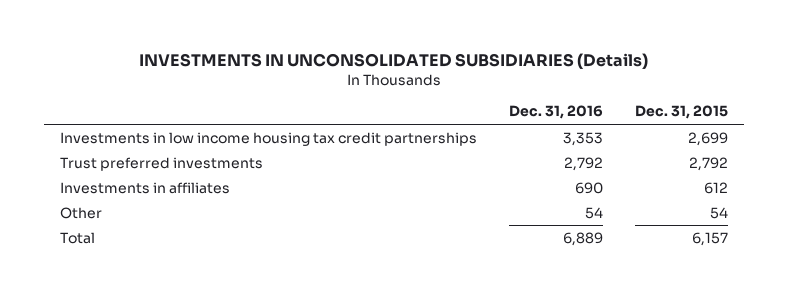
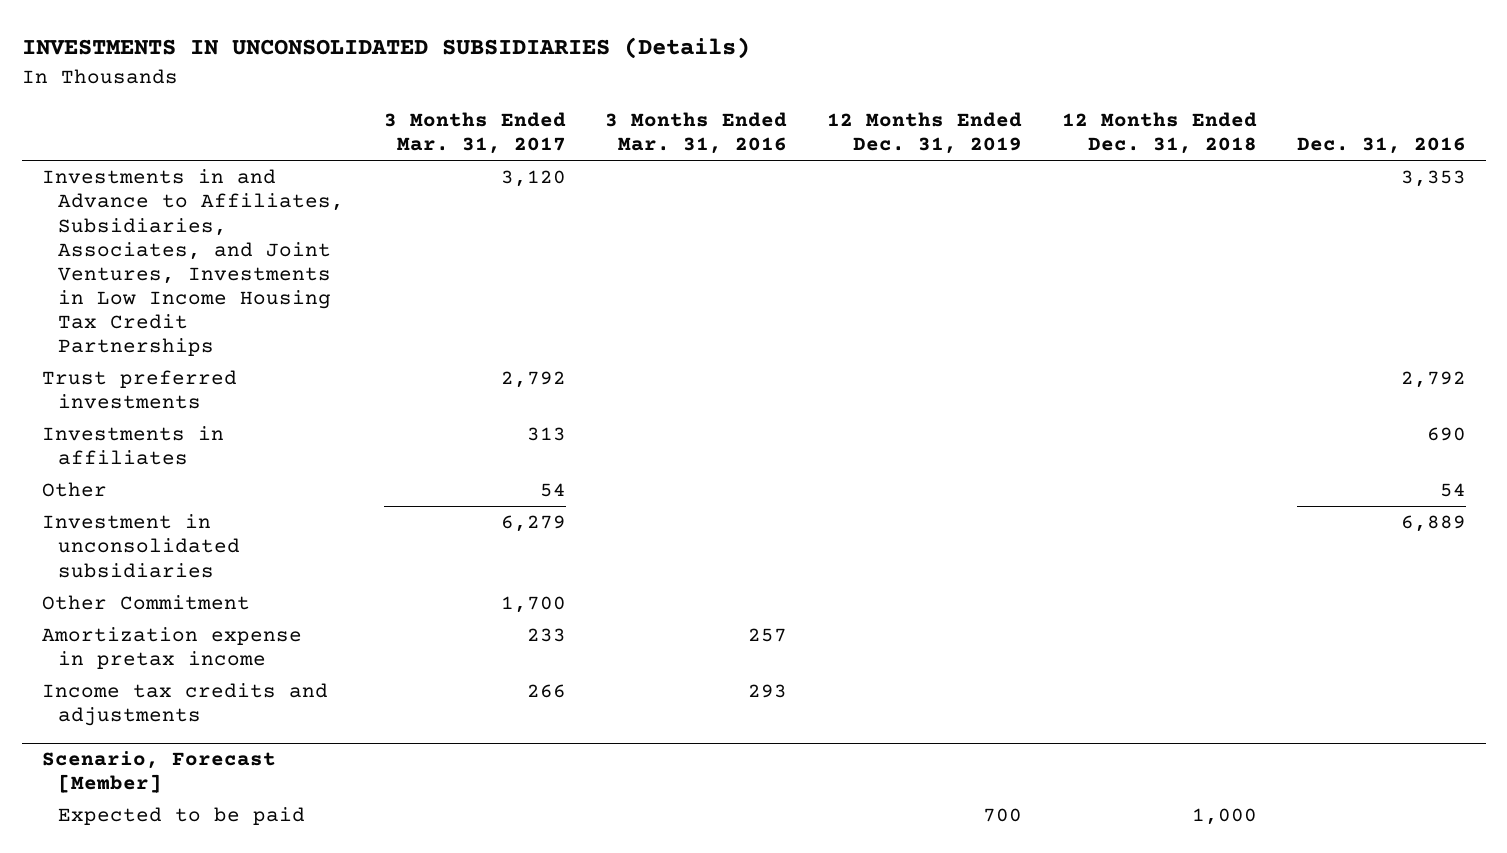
[635,105,729,120] Dec. 31, 2015 -> none
none -> [383,111,566,155] 3 Months Ended Mar. 31, 2017
none -> [605,111,788,155] 3 Months Ended Mar. 31, 2016
none -> [827,111,1023,155] 12 Months Ended Dec. 31, 2019
none -> [1061,111,1257,155] 12 Months Ended Dec. 31, 2018
[60,131,478,146] Investments in low income housing tax credit partnerships -> [41,169,344,357] Investments in and Advance to Affiliates, Subsidiaries, Associates, and Joint Ventures, Investments in Low Income Housing Tax Credit Partnerships
[60,231,96,244] Total -> [41,514,240,578] Investment in unconsolidated subsidiaries
none -> [41,595,250,611] Other Commitment
none -> [41,627,302,670] Amortization expense in pretax income
none -> [41,683,328,727] Income tax credits and adjustments
none -> [41,751,276,794] Scenario, Forecast [Member]
none -> [57,807,305,826] Expected to be paid

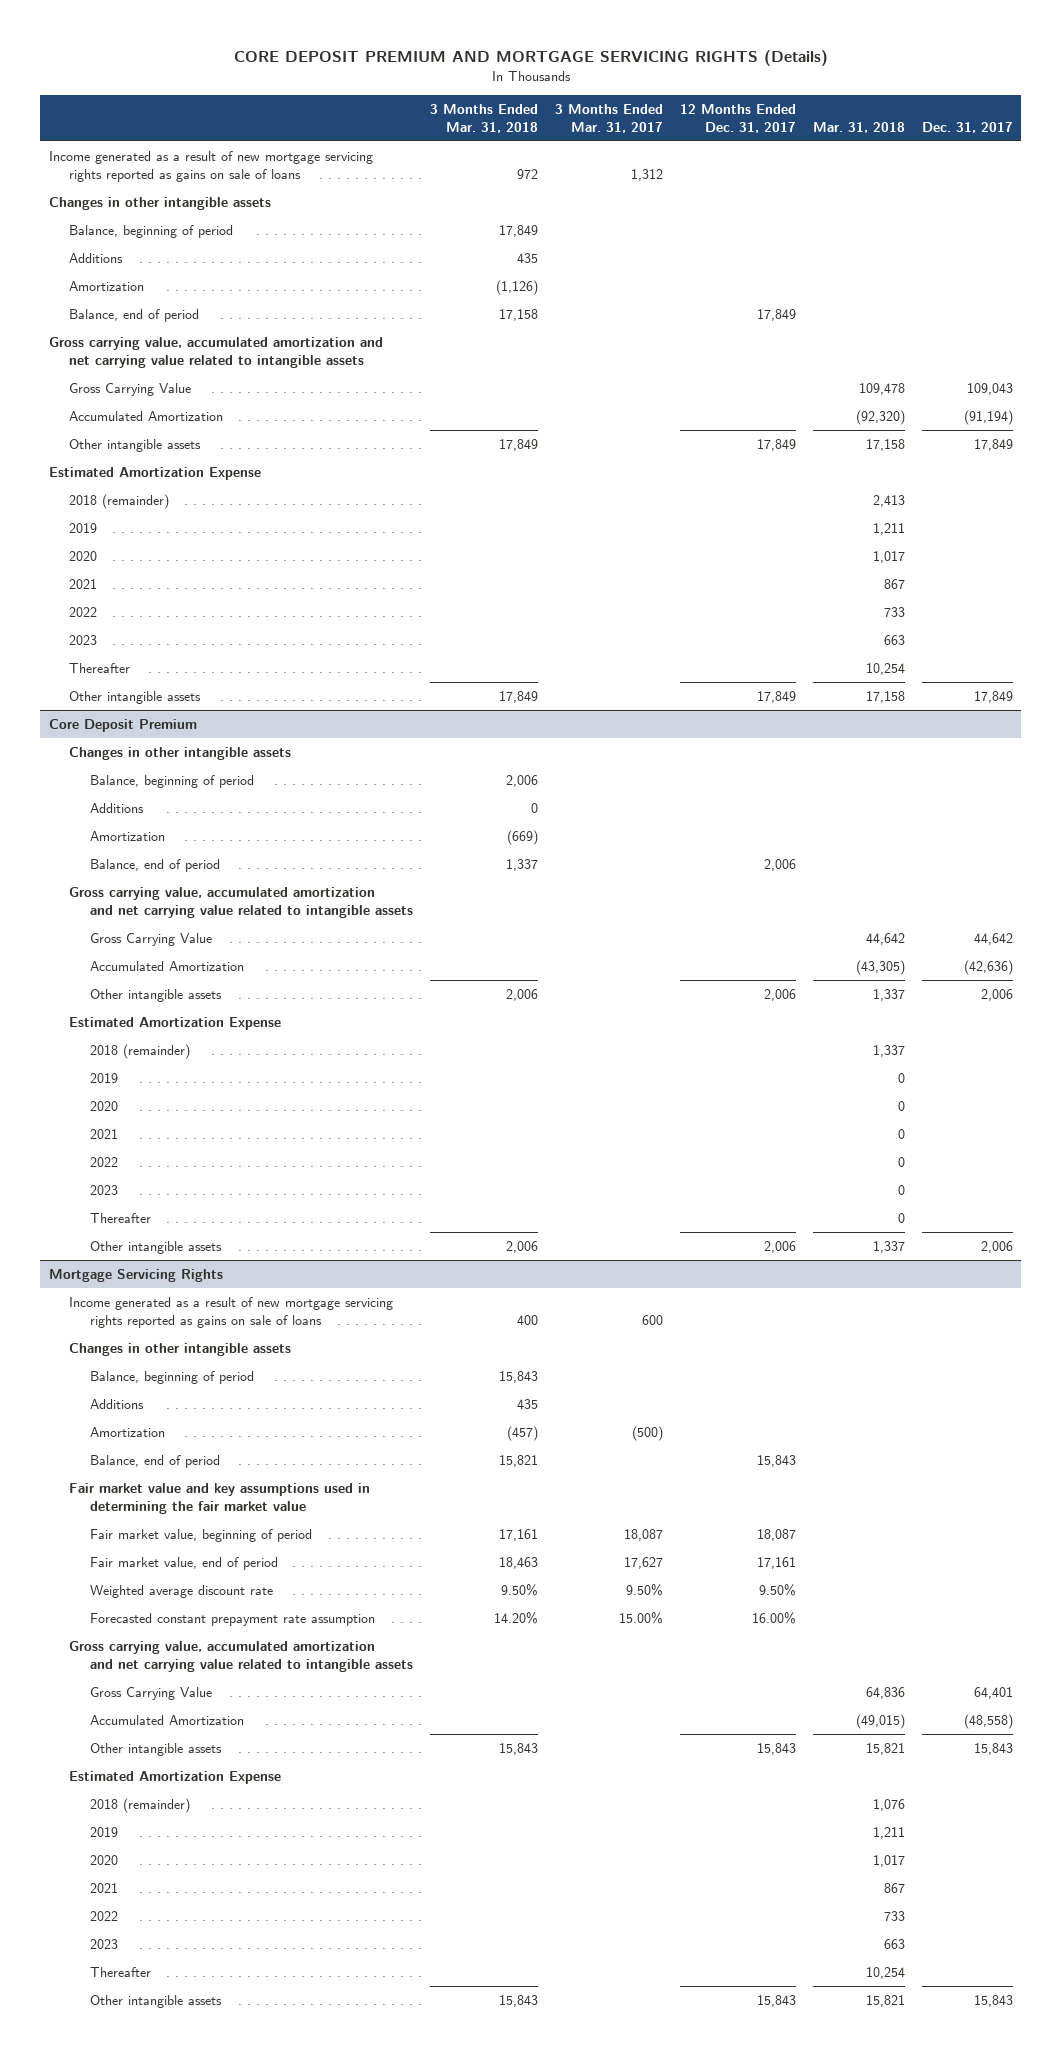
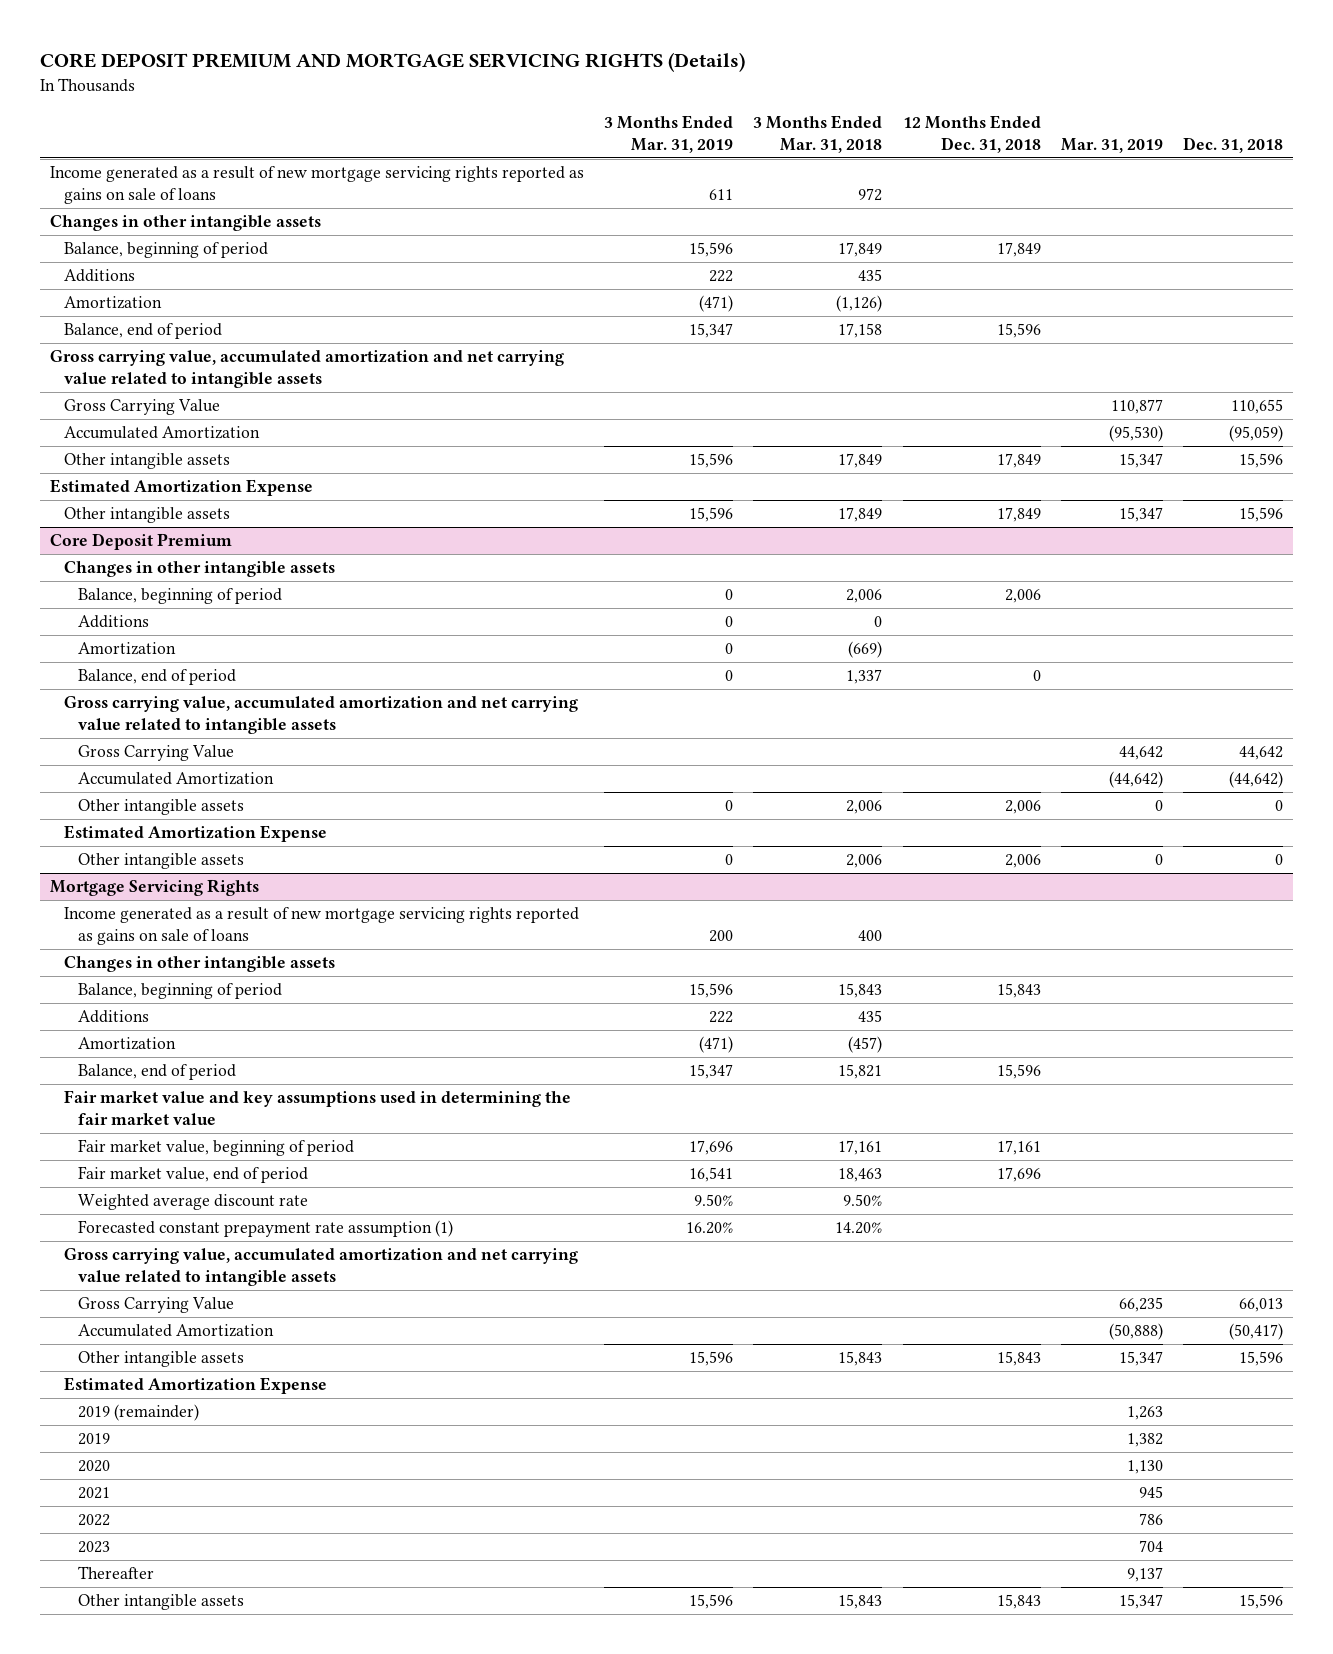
[554,104,663,133] 3 Months Ended Mar. 31, 2017 -> none
[679,104,796,133] 12 Months Ended Dec. 31, 2017 -> none
[812,121,905,133] Mar. 31, 2018 -> none
[921,121,1013,133] Dec. 31, 2017 -> none
none -> [604,115,734,153] 3 Months Ended Mar. 31, 2019
none -> [902,115,1041,153] 12 Months Ended Dec. 31, 2018
none -> [1060,137,1163,153] Mar. 31, 2019
none -> [1182,136,1283,153] Dec. 31, 2018
[69,493,170,509] 2018 (remainder) -> none
[69,522,98,533] 2019 -> none
[69,550,98,561] 2020 -> none
[69,578,98,589] 2021 -> none
[69,606,98,617] 2022 -> none
[69,634,98,645] 2023 -> none
[69,662,131,673] Thereafter -> none
[90,1043,191,1059] 2018 (remainder) -> none
[90,1072,119,1083] 2019 -> none
[90,1100,119,1111] 2020 -> none
[90,1128,119,1139] 2021 -> none
[90,1156,119,1167] 2022 -> none
[90,1184,119,1195] 2023 -> none
[90,1212,152,1223] Thereafter -> none
[90,1612,376,1626] Forecasted constant prepayment rate assumption -> [77,1220,453,1238] Forecasted constant prepayment rate assumption (1)
[90,1797,191,1813] 2018 (remainder) -> [77,1404,199,1422] 2019 (remainder)

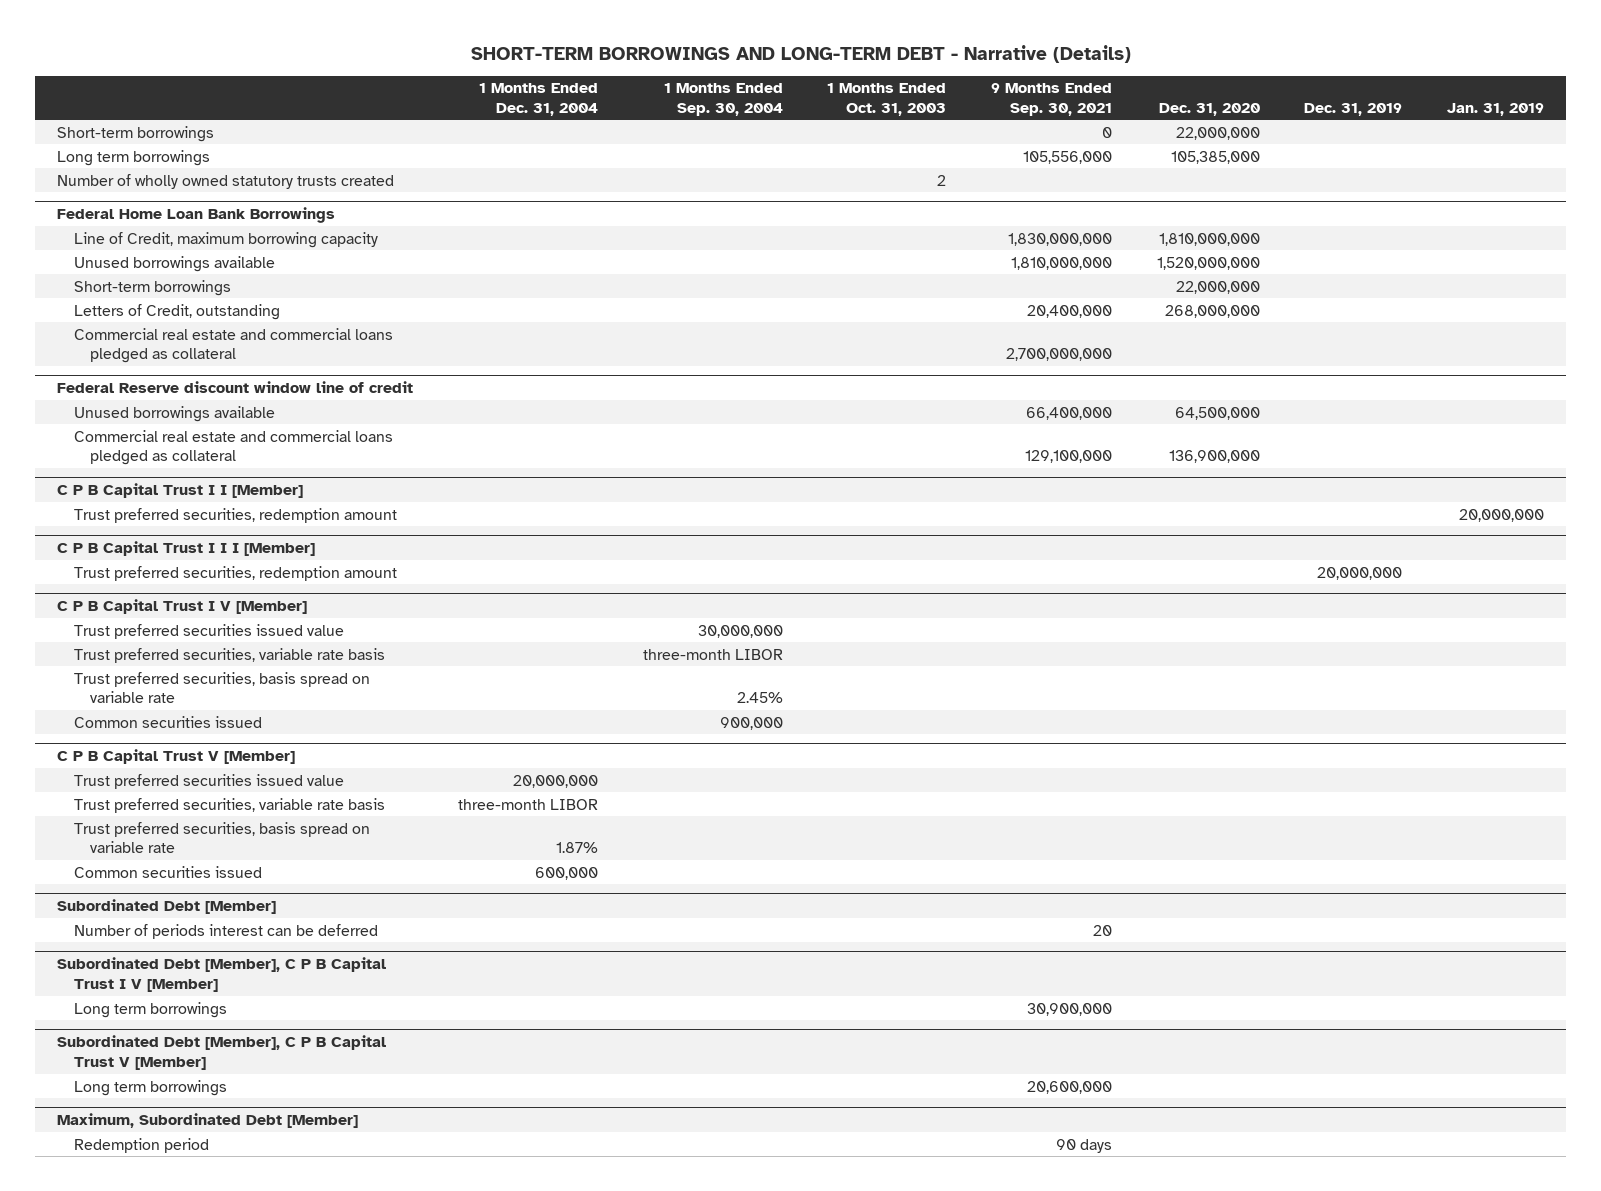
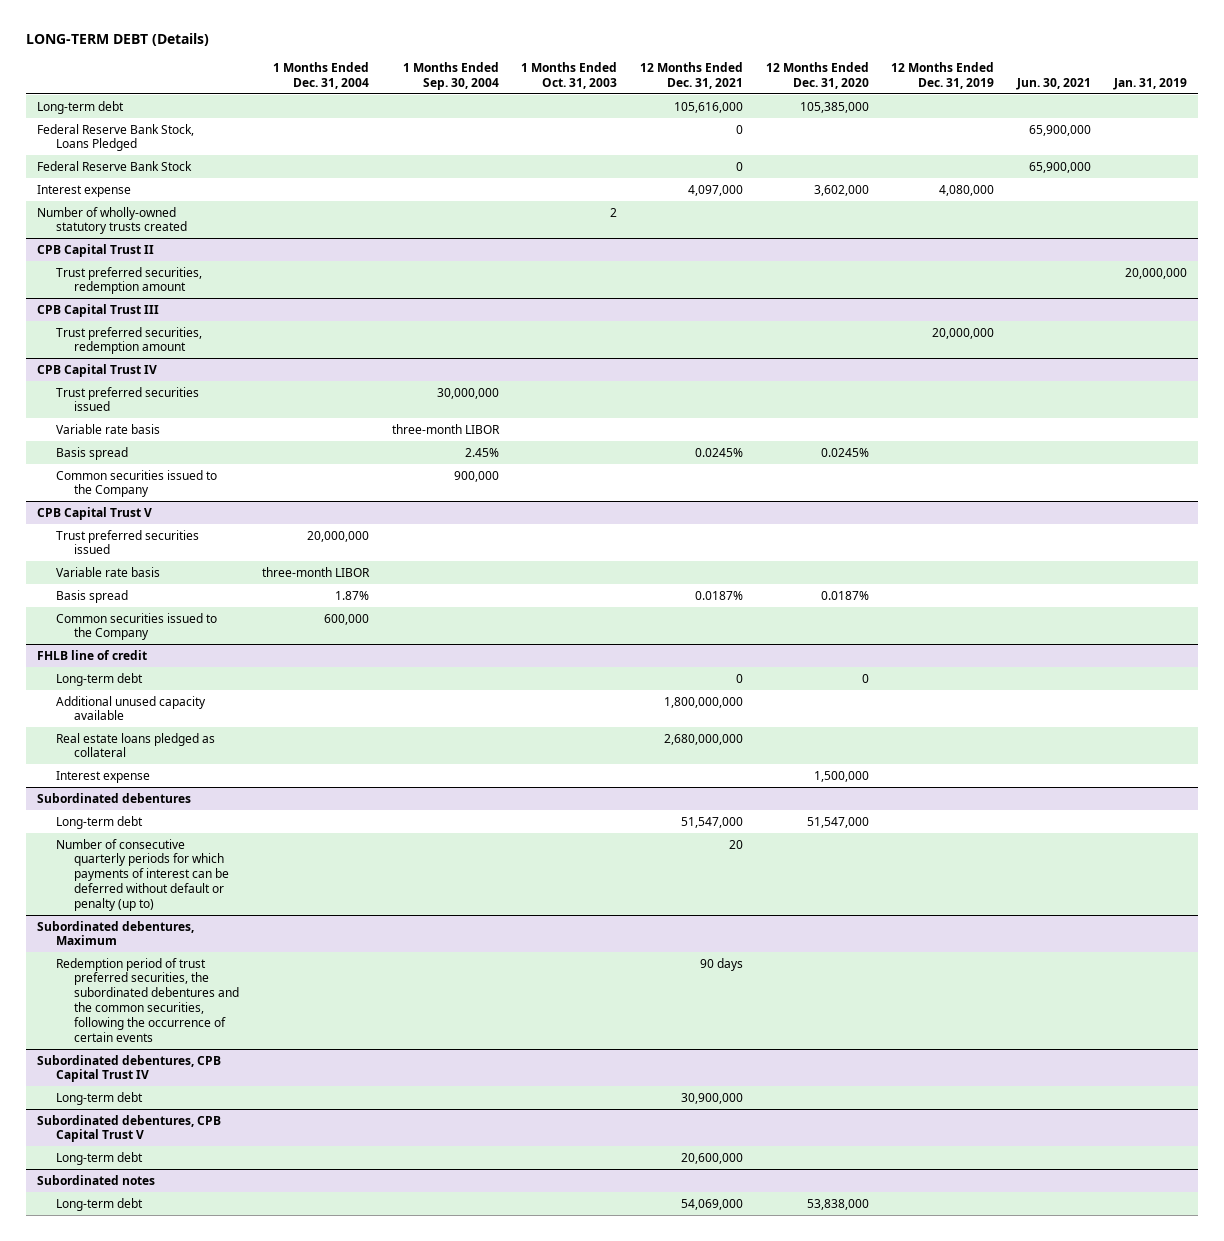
[470,44,1131,63] SHORT-TERM BORROWINGS AND LONG-TERM DEBT - Narrative (Details) -> [25,33,209,47] LONG-TERM DEBT (Details)
[991,83,1113,116] 9 Months Ended Sep. 30, 2021 -> none
[1158,102,1260,116] Dec. 31, 2020 -> none
[1304,102,1403,116] Dec. 31, 2019 -> none
none -> [640,62,744,89] 12 Months Ended Dec. 31, 2021
none -> [765,62,869,89] 12 Months Ended Dec. 31, 2020
none -> [891,62,995,89] 12 Months Ended Dec. 31, 2019
none -> [1016,77,1092,90] Jun. 30, 2021
[57,125,215,142] Short-term borrowings -> none
[57,207,336,224] Federal Home Loan Bank Borrowings -> none
[73,231,378,248] Line of Credit, maximum borrowing capacity -> none
[73,255,275,272] Unused borrowings available -> none
[73,279,231,296] Short-term borrowings -> none
[73,303,280,320] Letters of Credit, outstanding -> none
[73,327,393,364] Commercial real estate and commercial loans pledged as collateral -> none
[57,381,414,394] Federal Reserve discount window line of credit -> none
[73,405,275,422] Unused borrowings available -> none
[73,429,393,466] Commercial real estate and commercial loans pledged as collateral -> none
[57,149,211,166] Long term borrowings -> [37,100,125,114] Long-term debt
none -> [37,123,195,152] Federal Reserve Bank Stock, Loans Pledged
none -> [37,160,193,171] Federal Reserve Bank Stock
none -> [37,184,132,197] Interest expense
[57,173,395,189] Number of wholly owned statutory trusts created -> [37,206,187,235] Number of wholly-owned statutory trusts created
[57,483,304,499] C P B Capital Trust I I [Member] -> [37,243,155,257] CPB Capital Trust II
[57,541,316,557] C P B Capital Trust I I I [Member] -> [37,303,160,317] CPB Capital Trust III
[57,957,387,992] Subordinated Debt [Member], C P B Capital Trust I V [Member] -> none
[73,1001,227,1018] Long term borrowings -> none
[57,1035,387,1070] Subordinated Debt [Member], C P B Capital Trust V [Member] -> none
[73,1079,227,1096] Long term borrowings -> none
[57,599,308,615] C P B Capital Trust I V [Member] -> [37,363,158,377] CPB Capital Trust IV
[73,623,344,639] Trust preferred securities issued value -> [55,386,199,412] Trust preferred securities issued
[73,647,385,663] Trust preferred securities, variable rate basis -> [55,423,160,434] Variable rate basis
[73,671,370,704] Trust preferred securities, basis spread on variable rate -> [55,446,128,460] Basis spread
[73,715,262,728] Common securities issued -> [55,469,217,498] Common securities issued to the Company
[57,749,296,765] C P B Capital Trust V [Member] -> [37,506,153,520] CPB Capital Trust V
[73,773,344,789] Trust preferred securities issued value -> [55,529,199,555] Trust preferred securities issued
[73,797,385,813] Trust preferred securities, variable rate basis -> [55,566,160,577] Variable rate basis
[73,821,370,854] Trust preferred securities, basis spread on variable rate -> [55,589,128,603] Basis spread
[73,865,262,878] Common securities issued -> [55,612,217,641] Common securities issued to the Company
none -> [37,649,148,660] FHLB line of credit
none -> [55,672,143,686] Long-term debt
none -> [55,695,206,721] Additional unused capacity available
none -> [55,732,215,758] Real estate loans pledged as collateral
none -> [55,770,150,783] Interest expense
[57,899,277,915] Subordinated Debt [Member] -> [37,792,192,803] Subordinated debentures
none -> [55,815,143,829] Long-term debt
[73,923,378,939] Number of periods interest can be deferred -> [55,838,230,911] Number of consecutive quarterly periods for which payments of interest can be deferred without default or penalty (up to)
[57,1113,359,1129] Maximum, Subordinated Debt [Member] -> [37,920,195,946] Subordinated debentures, Maximum
[73,1137,209,1153] Redemption period -> [55,957,240,1042] Redemption period of trust preferred securities, the subordinated debentures and the common securities, following the occurrence of certain events
none -> [37,1054,222,1083] Subordinated debentures, CPB Capital Trust IV
none -> [55,1091,143,1105] Long-term debt
none -> [37,1114,222,1143] Subordinated debentures, CPB Capital Trust V
none -> [55,1151,143,1165] Long-term debt
none -> [37,1174,156,1185] Subordinated notes
none -> [55,1197,143,1211] Long-term debt

